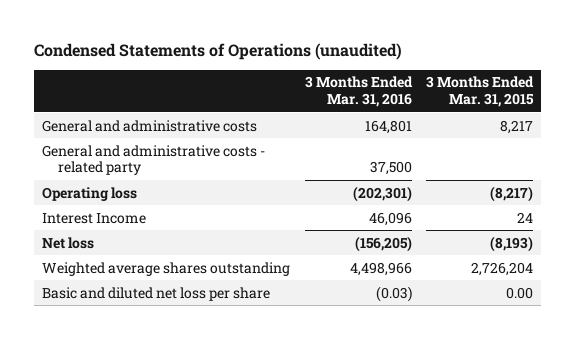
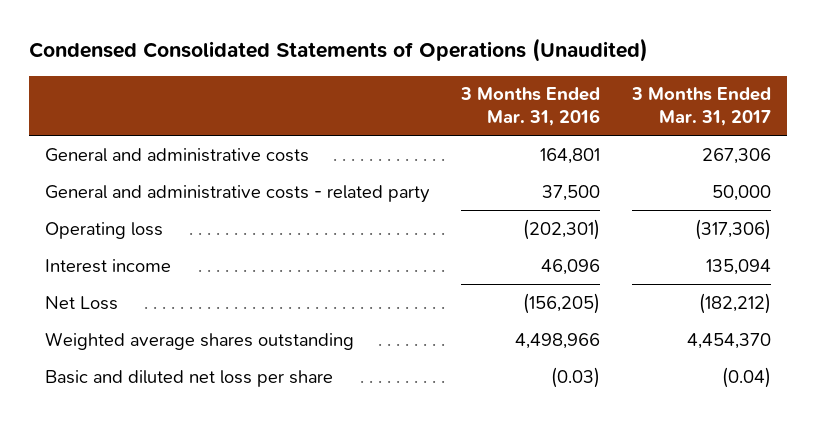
[34,42,403,60] Condensed Statements of Operations (unaudited) -> [28,38,648,63] Condensed Consolidated Statements of Operations (Unaudited)
[426,76,535,108] 3 Months Ended Mar. 31, 2015 -> none
none -> [630,87,771,127] 3 Months Ended Mar. 31, 2017
[41,212,146,224] Interest Income -> [44,258,171,273] Interest income
[41,236,94,249] Net loss -> [44,295,118,310] Net Loss

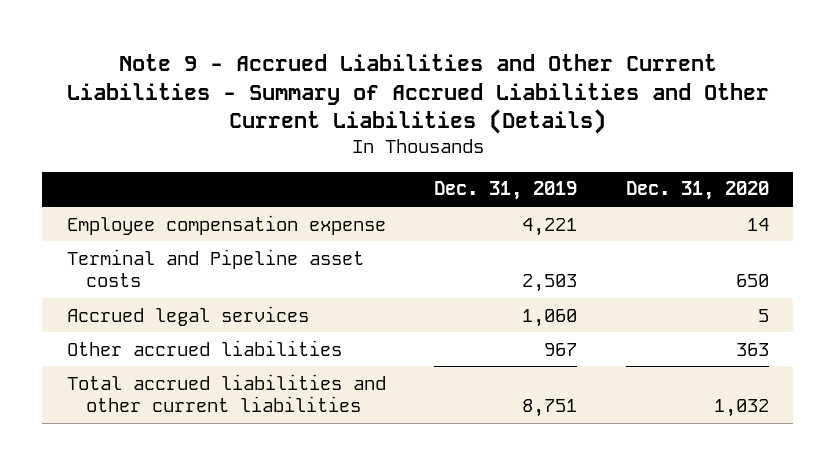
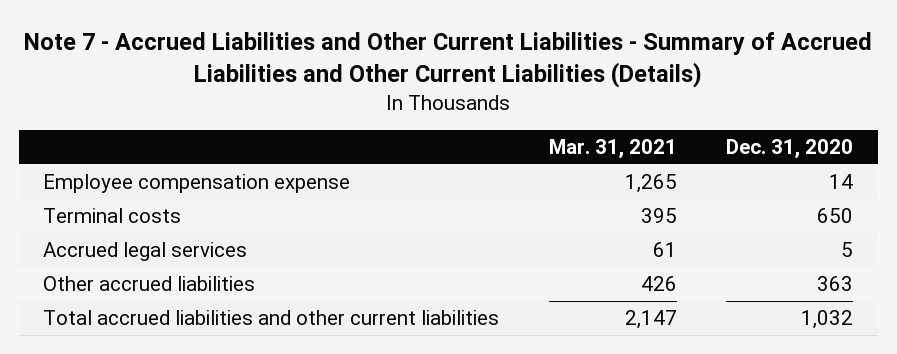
[66,53,769,135] Note 9 - Accrued Liabilities and Other Current Liabilities - Summary of Accrued Liabilities and Other Current Liabilities (Details) -> [24,32,873,89] Note 7 - Accrued Liabilities and Other Current Liabilities - Summary of Accrued Liabilities and Other Current Liabilities (Details)
[434,181,578,201] Dec. 31, 2019 -> none
none -> [548,139,677,160] Mar. 31, 2021
[66,248,364,288] Terminal and Pipeline asset costs -> [43,208,182,224] Terminal costs

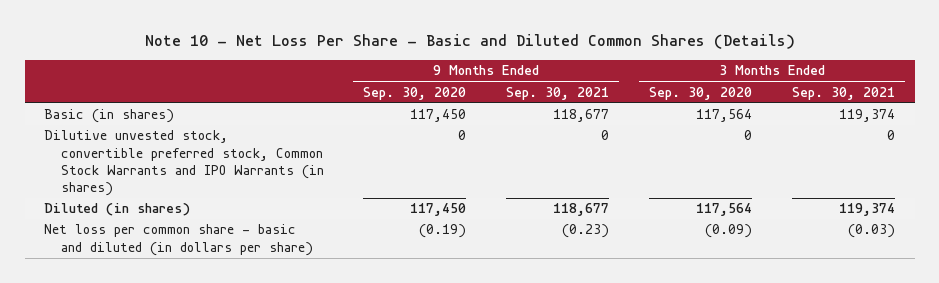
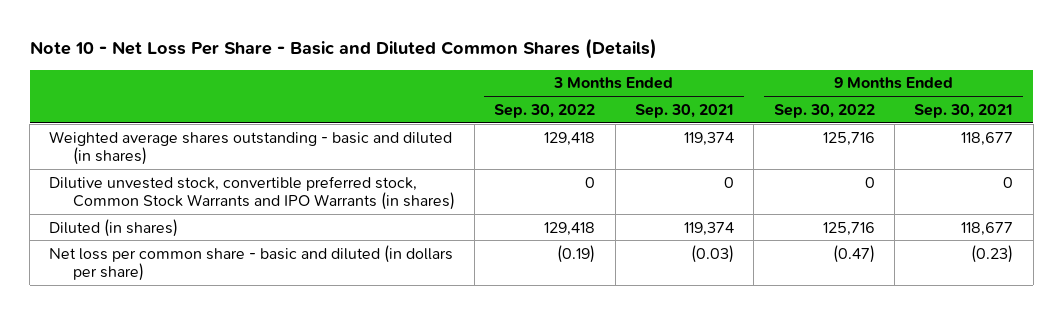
[363,86,467,100] Sep. 30, 2020 -> none
[649,86,753,100] Sep. 30, 2020 -> none
none -> [494,103,596,118] Sep. 30, 2022
none -> [773,103,875,118] Sep. 30, 2022
[44,109,175,124] Basic (in shares) -> [49,130,453,166] Weighted average shares outstanding - basic and diluted (in shares)

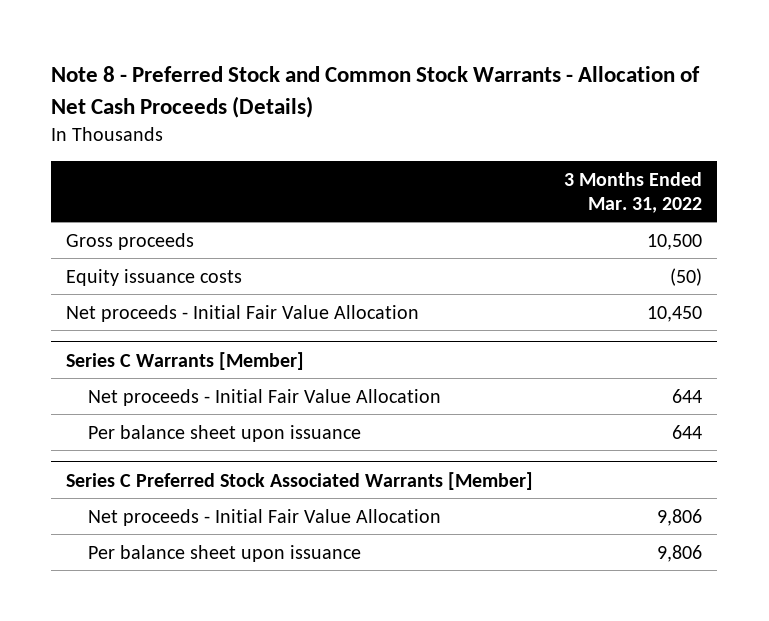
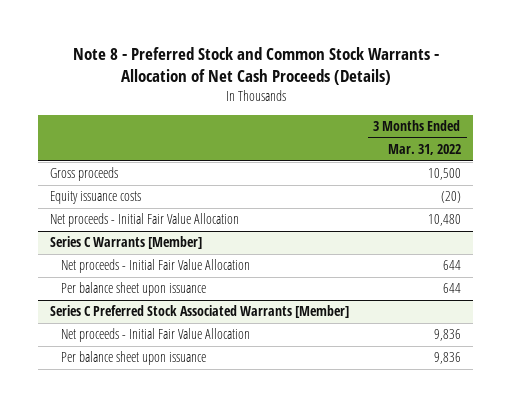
[670,267,703,286] (50) -> [440,191,461,204] (20)
[647,305,703,322] 10,450 -> [427,214,461,227] 10,480
[657,508,703,526] 9,806 -> [433,329,461,342] 9,836
[657,544,703,562] 9,806 -> [433,352,461,365] 9,836

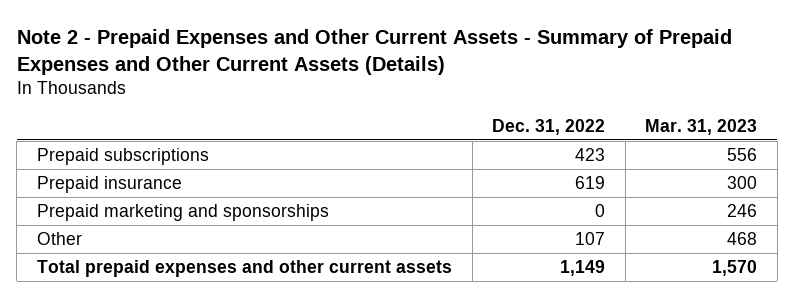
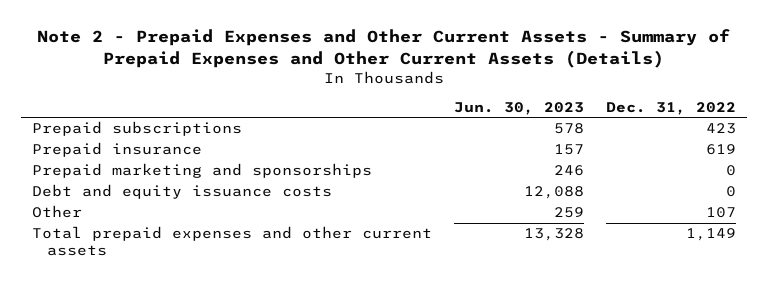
[645,118,758,135] Mar. 31, 2023 -> none
none -> [453,101,584,115] Jun. 30, 2023
none -> [31,184,332,200] Debt and equity issuance costs

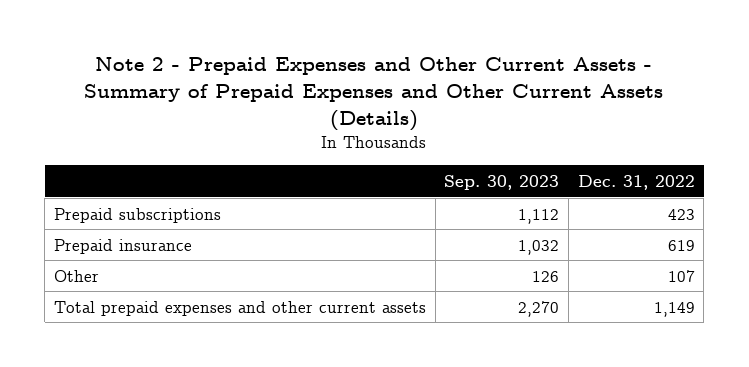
[453,101,584,115] Jun. 30, 2023 -> none
none -> [444,174,560,190] Sep. 30, 2023
[31,163,372,179] Prepaid marketing and sponsorships -> none
[31,184,332,200] Debt and equity issuance costs -> none

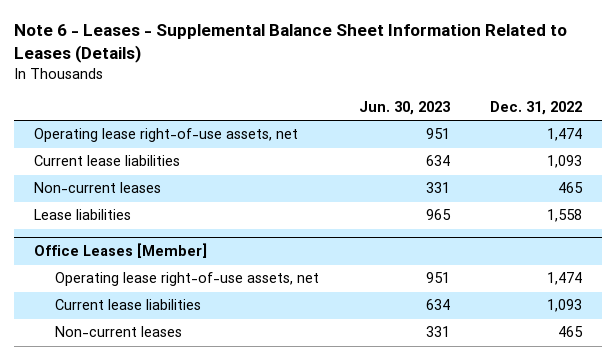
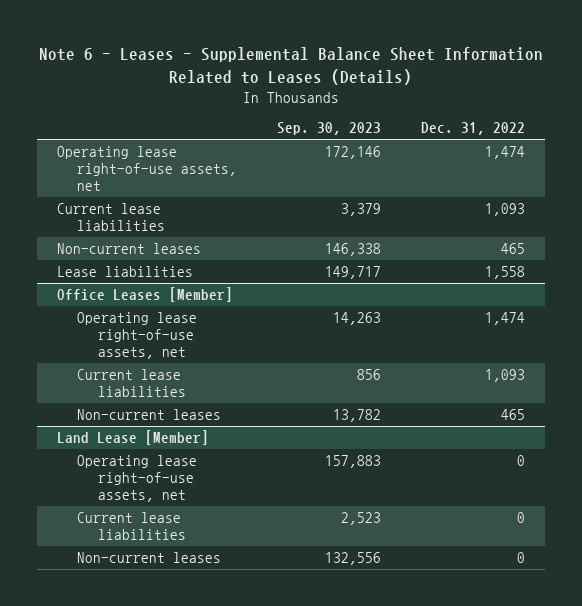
[358,101,450,116] Jun. 30, 2023 -> none
none -> [277,122,382,136] Sep. 30, 2023
none -> [56,430,209,446] Land Lease [Member]
none -> [77,455,198,503] Operating lease right-of-use assets, net
none -> [77,512,186,541] Current lease liabilities
none -> [77,552,222,564] Non-current leases

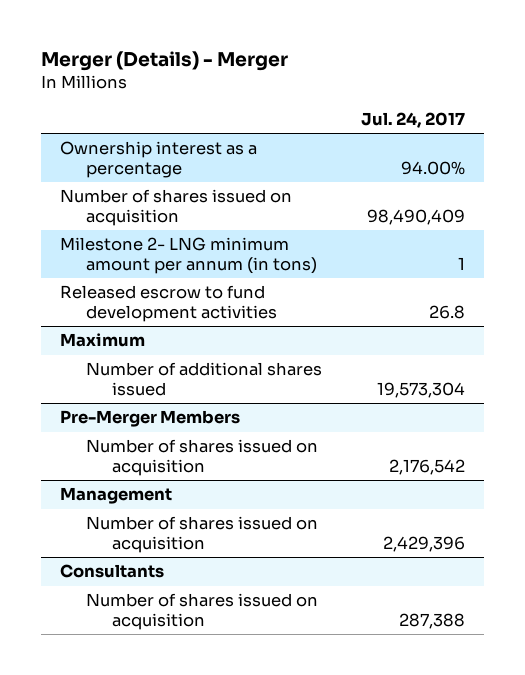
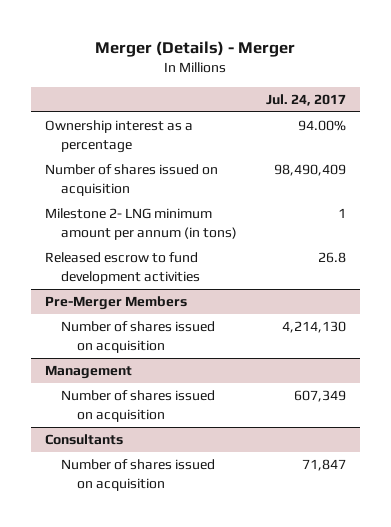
[60,333,146,348] Maximum -> none
[86,362,323,397] Number of additional shares issued -> none
[388,459,465,476] 2,176,542 -> [281,321,346,334] 4,214,130
[382,536,465,553] 2,429,396 -> [293,390,346,403] 607,349
[398,613,465,630] 287,388 -> [301,459,346,472] 71,847

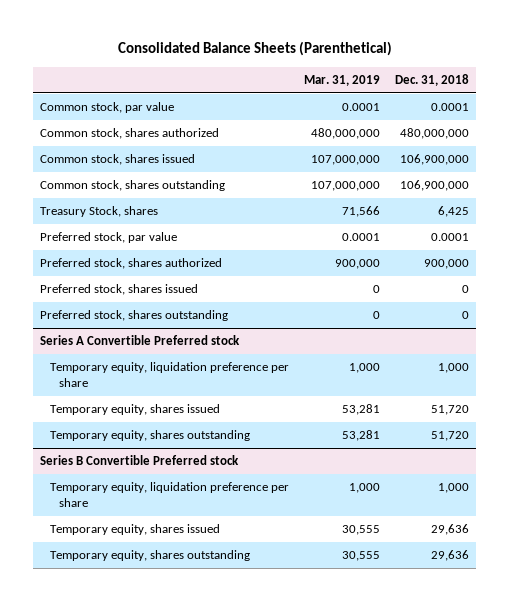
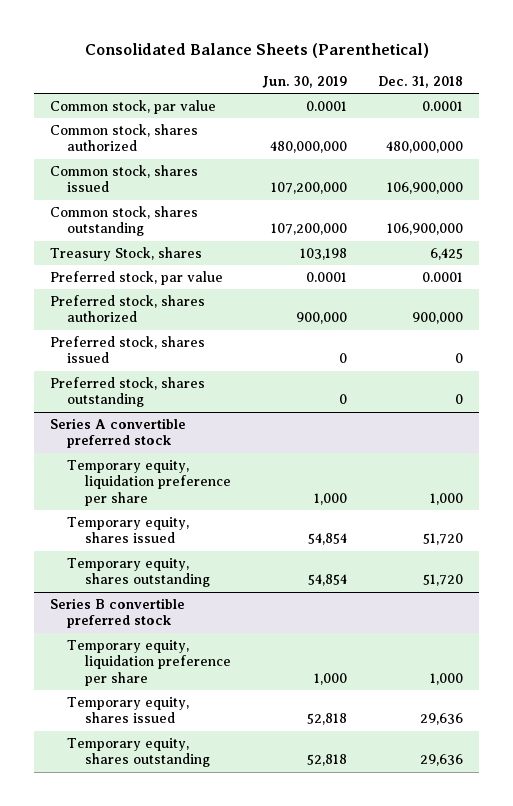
[303,74,380,86] Mar. 31, 2019 -> none
none -> [261,75,347,88] Jun. 30, 2019
[40,335,241,346] Series A Convertible Preferred stock -> [49,417,186,449] Series A convertible preferred stock
[40,455,240,466] Series B Convertible Preferred stock -> [49,597,185,629] Series B convertible preferred stock

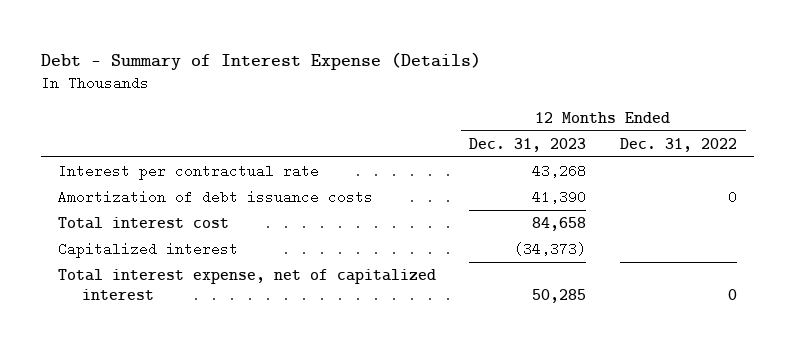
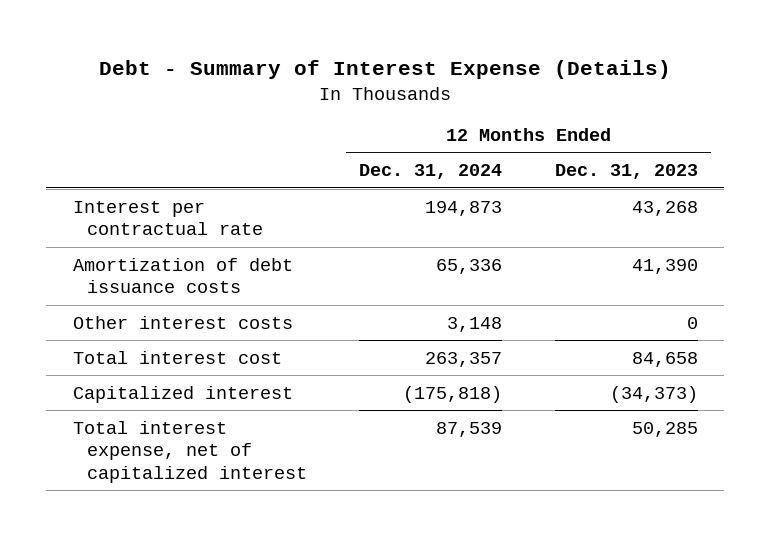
[620,137,738,152] Dec. 31, 2022 -> none
none -> [359,164,503,180] Dec. 31, 2024
none -> [72,315,293,329] Other interest costs

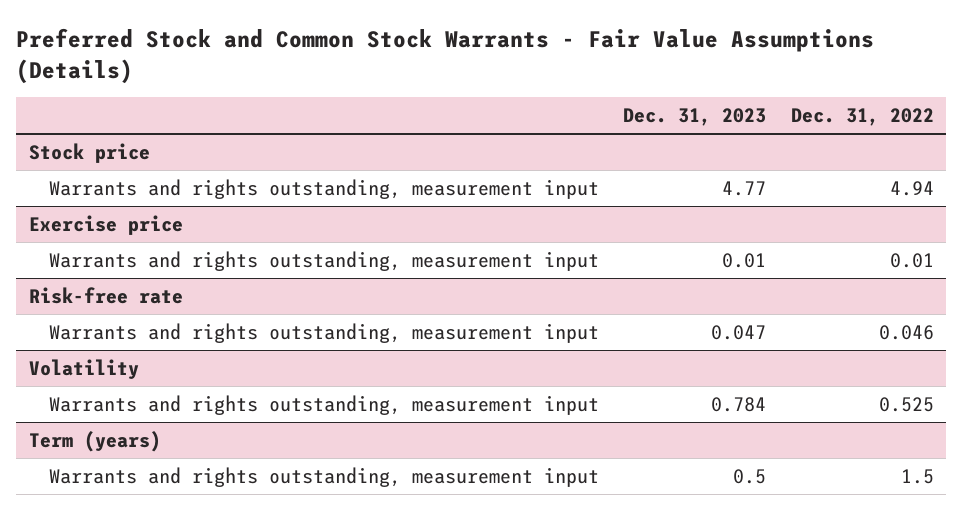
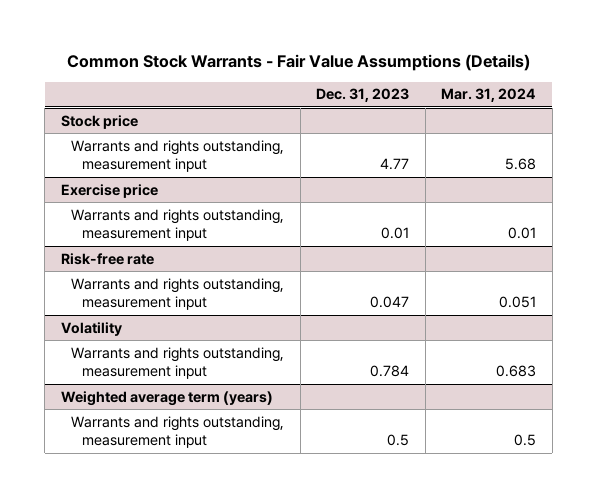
[16,27,875,84] Preferred Stock and Common Stock Warrants - Fair Value Assumptions (Details) -> [66,54,530,72] Common Stock Warrants - Fair Value Assumptions (Details)
[791,108,935,127] Dec. 31, 2022 -> none
none -> [441,88,537,103] Mar. 31, 2024
[28,430,161,452] Term (years) -> [60,390,273,406] Weighted average term (years)

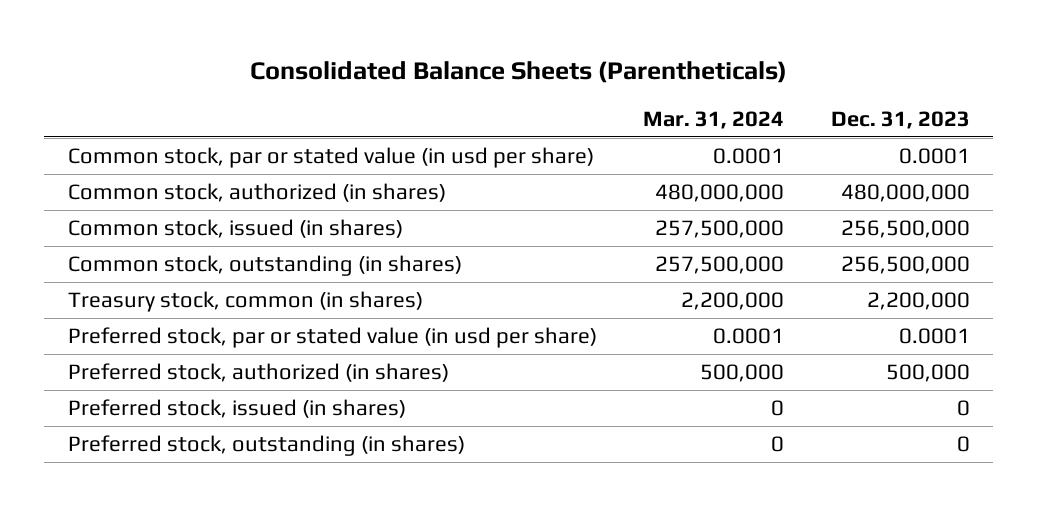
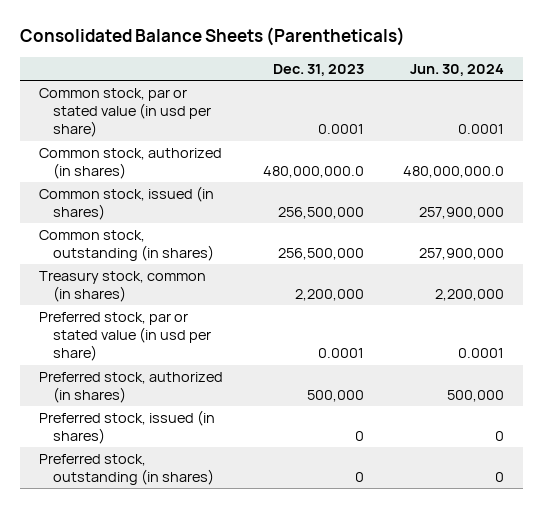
[643,110,785,129] Mar. 31, 2024 -> none
none -> [409,63,504,76] Jun. 30, 2024
[840,184,970,203] 480,000,000 -> [262,166,364,179] 480,000,000.0

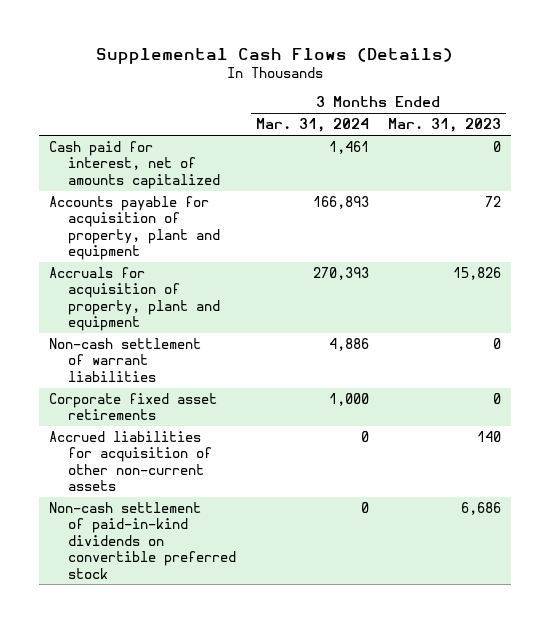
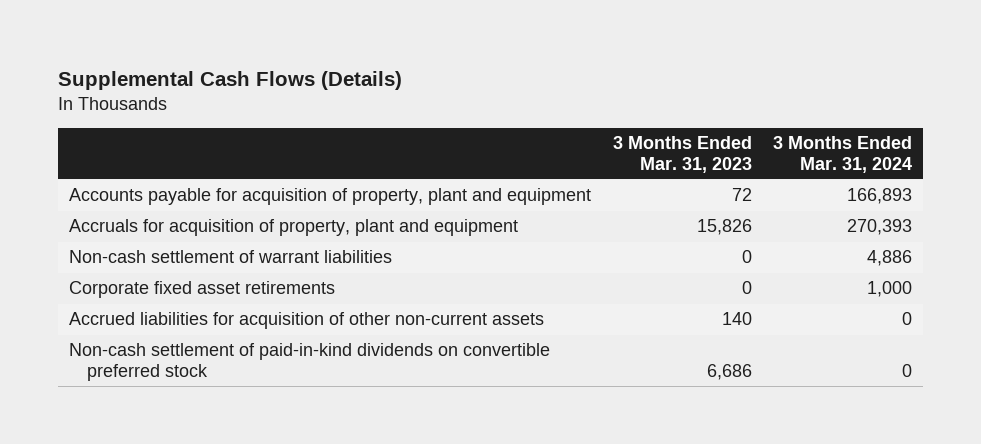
[49,141,221,189] Cash paid for interest, net of amounts capitalized -> none

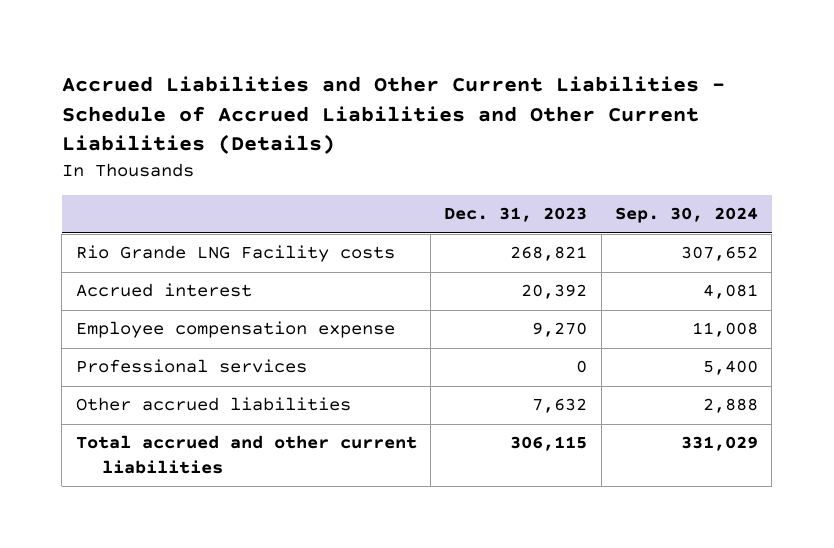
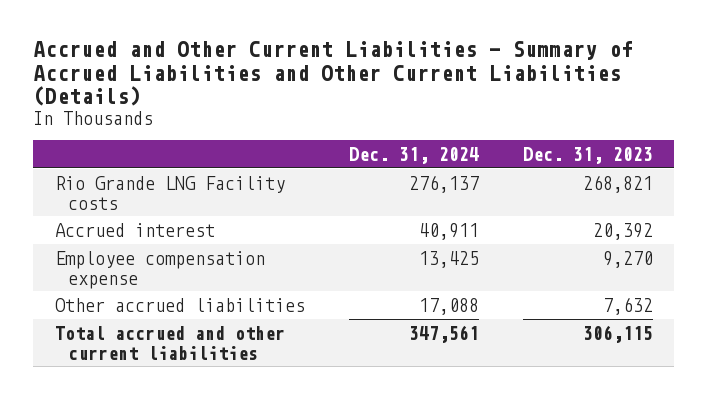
[61,76,725,155] Accrued Liabilities and Other Current Liabilities - Schedule of Accrued Liabilities and Other Current Liabilities (Details) -> [33,40,634,107] Accrued and Other Current Liabilities - Summary of Accrued Liabilities and Other Current Liabilities (Details)
[614,207,758,224] Sep. 30, 2024 -> none
none -> [348,146,479,164] Dec. 31, 2024
[75,359,307,374] Professional services -> none

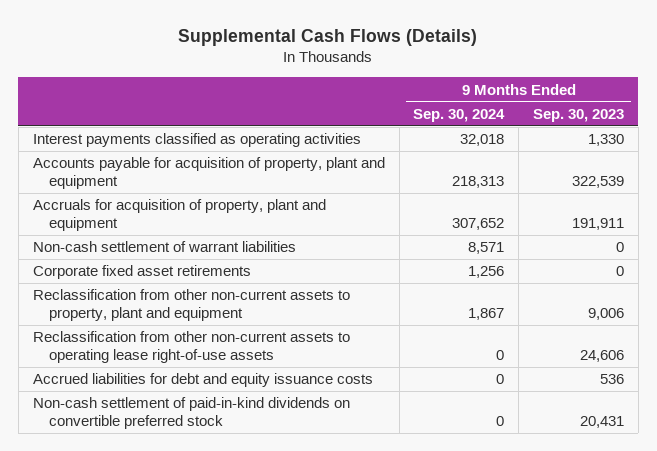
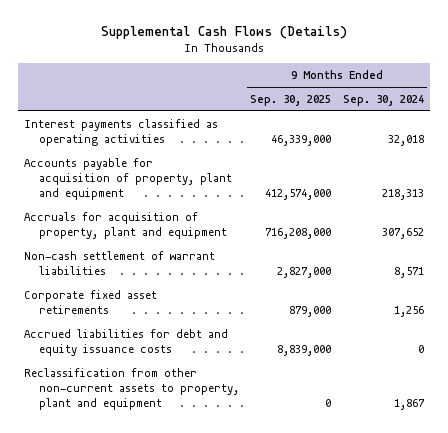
[533,108,625,122] Sep. 30, 2023 -> none
none -> [250,94,332,106] Sep. 30, 2025
[32,331,350,364] Reclassification from other non-current assets to operating lease right-of-use assets -> none
[32,397,350,430] Non-cash settlement of paid-in-kind dividends on convertible preferred stock -> none
[32,289,350,322] Reclassification from other non-current assets to property, plant and equipment -> [23,367,239,410] Reclassification from other non-current assets to property, plant and equipment

